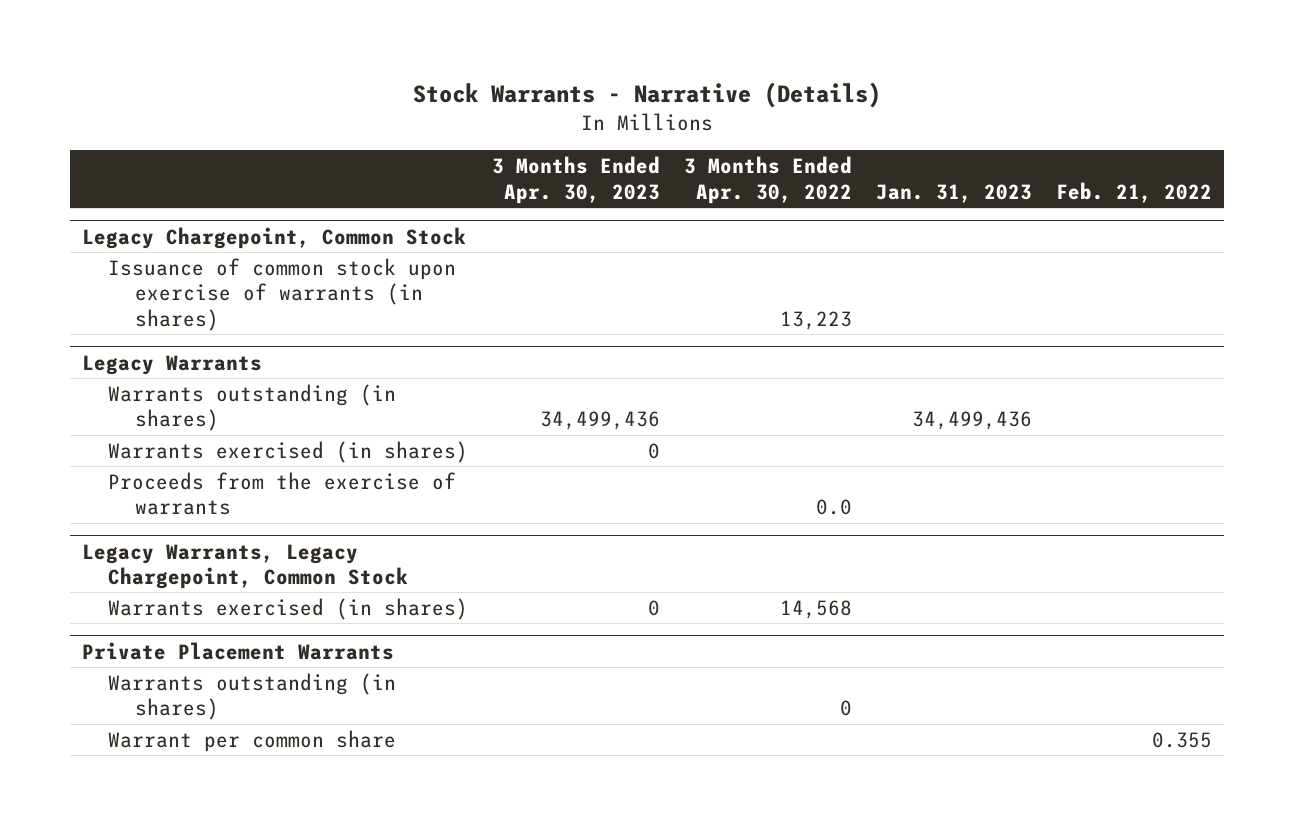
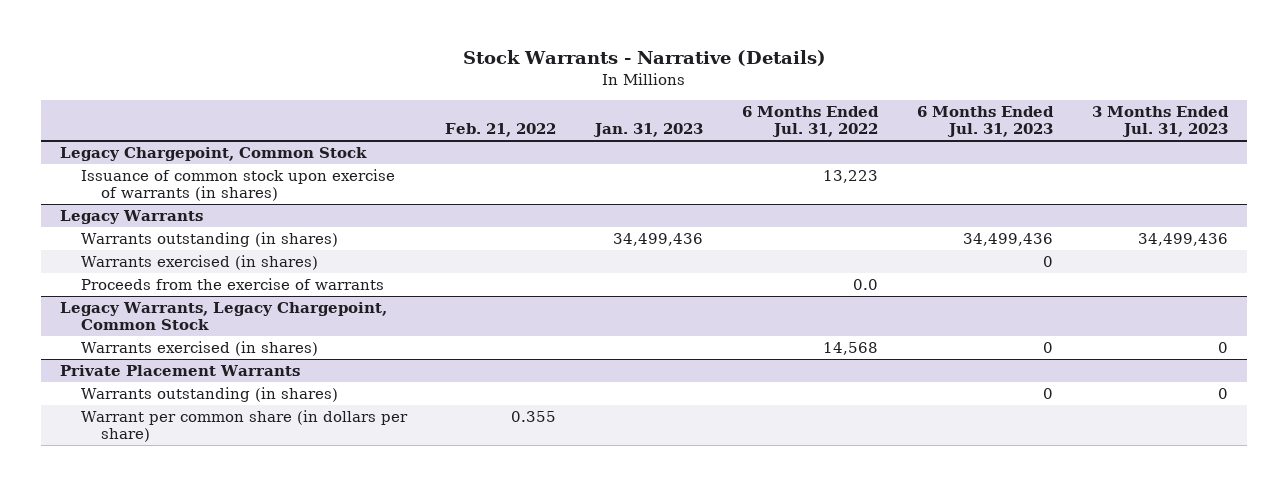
[492,156,661,204] 3 Months Ended Apr. 30, 2023 -> none
[683,156,852,204] 3 Months Ended Apr. 30, 2022 -> none
none -> [742,105,880,138] 6 Months Ended Jul. 31, 2022
none -> [916,105,1054,138] 6 Months Ended Jul. 31, 2023
none -> [1091,105,1229,138] 3 Months Ended Jul. 31, 2023
[108,729,397,752] Warrant per common share -> [80,409,408,443] Warrant per common share (in dollars per share)

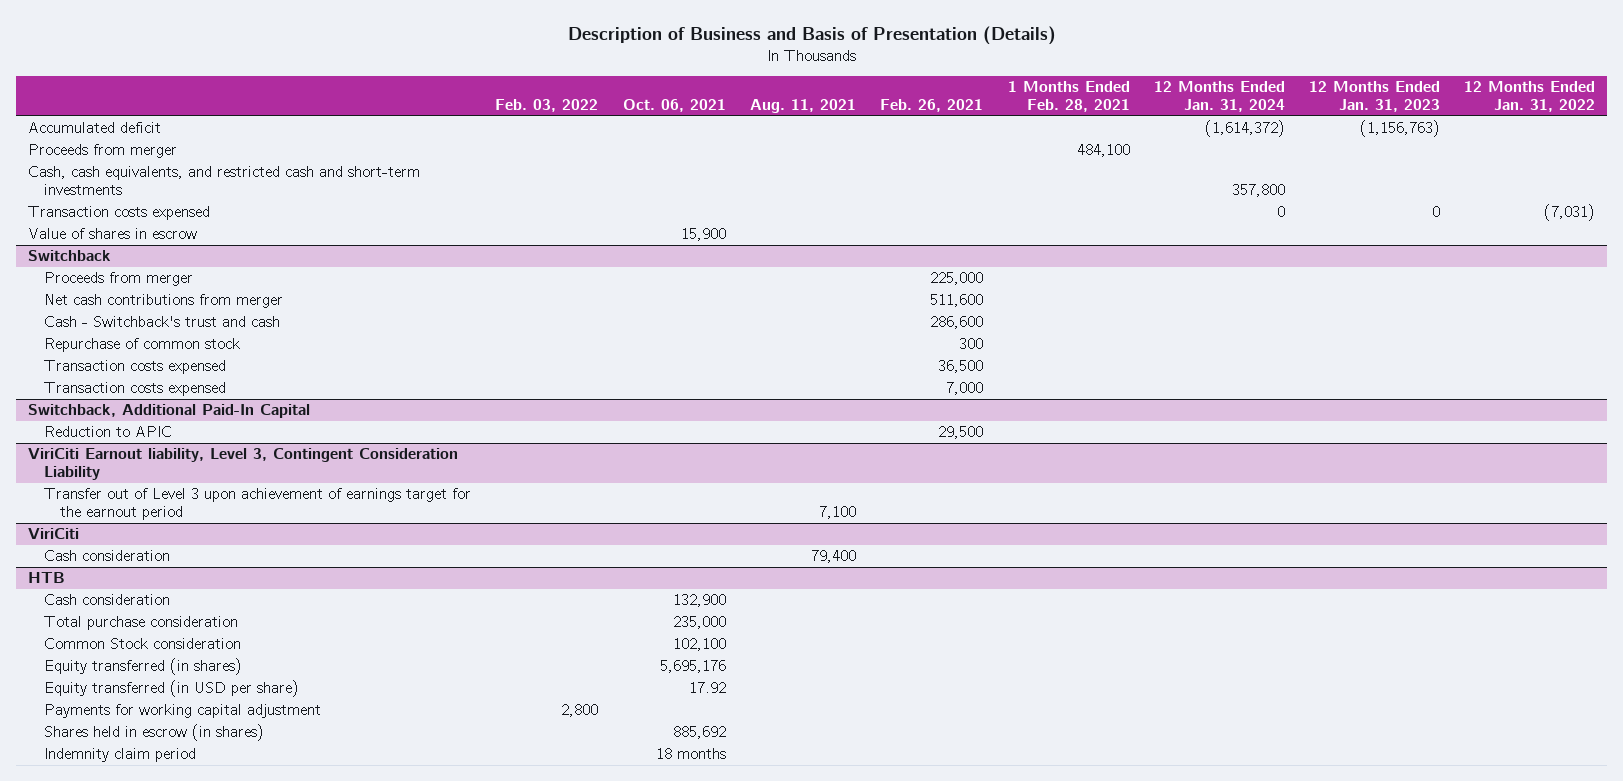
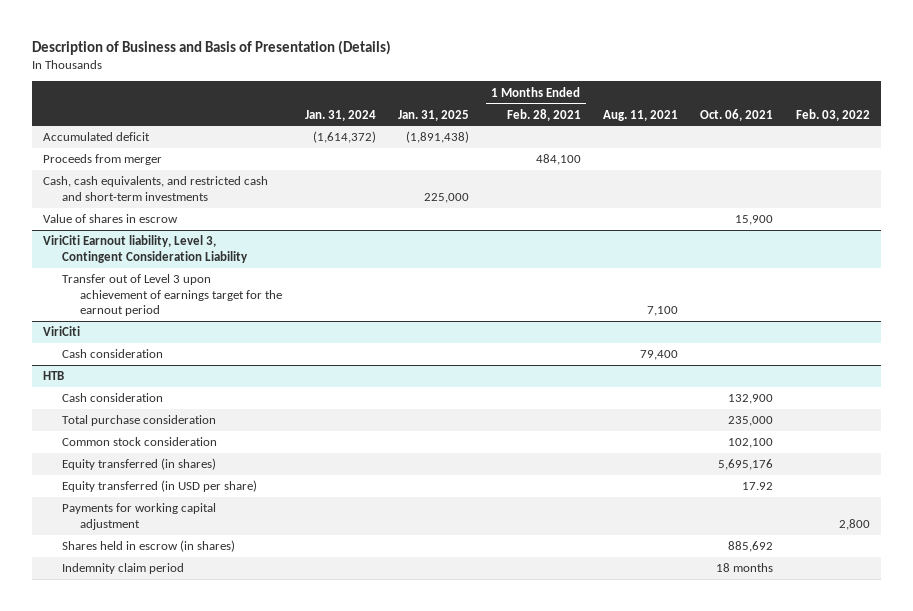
[880,99,984,113] Feb. 26, 2021 -> none
[1153,81,1285,113] 12 Months Ended Jan. 31, 2024 -> none
[1309,81,1441,113] 12 Months Ended Jan. 31, 2023 -> none
[1464,81,1596,113] 12 Months Ended Jan. 31, 2022 -> none
none -> [304,109,376,121] Jan. 31, 2024
none -> [398,109,470,121] Jan. 31, 2025
[28,206,211,221] Transaction costs expensed -> none
[28,250,112,262] Switchback -> none
[44,272,194,287] Proceeds from merger -> none
[44,294,284,309] Net cash contributions from merger -> none
[44,316,281,328] Cash - Switchback's trust and cash -> none
[44,338,241,353] Repurchase of common stock -> none
[44,360,227,375] Transaction costs expensed -> none
[44,382,227,397] Transaction costs expensed -> none
[28,404,311,419] Switchback, Additional Paid-In Capital -> none
[44,426,173,438] Reduction to APIC -> none
[44,638,242,650] Common Stock consideration -> [61,437,217,447] Common stock consideration

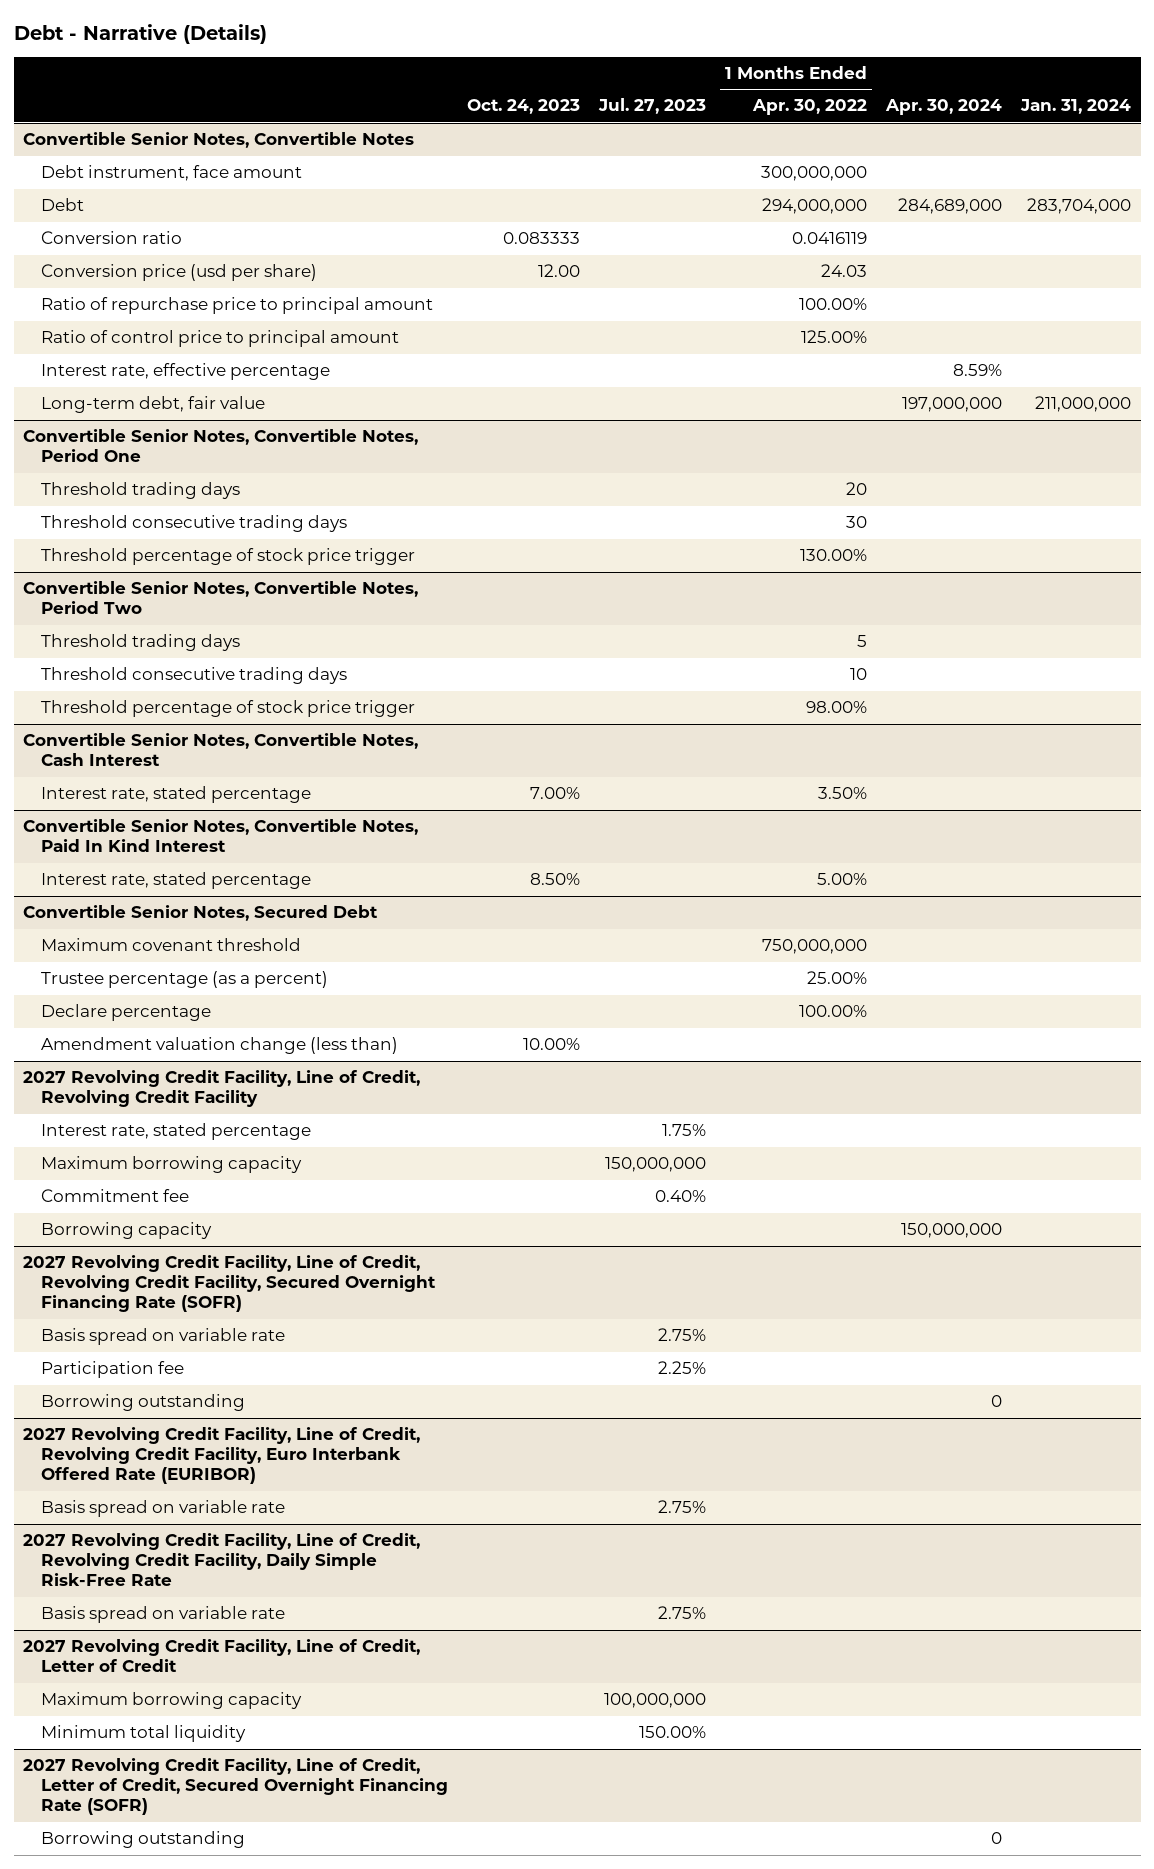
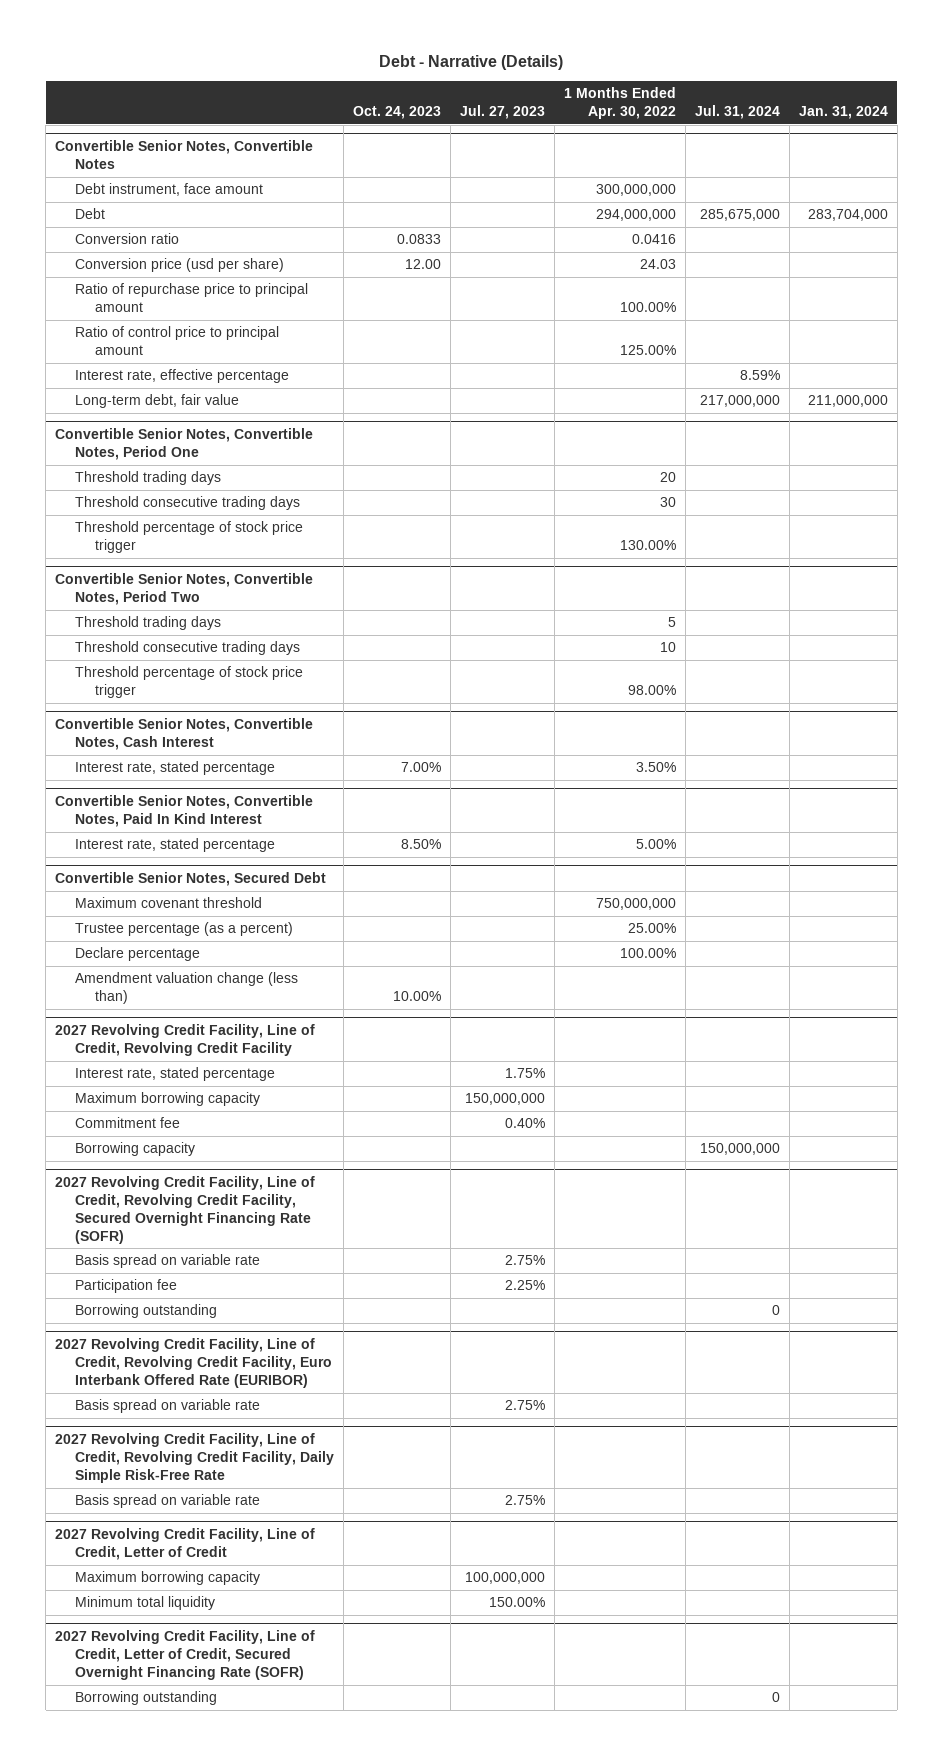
[885,99,1003,116] Apr. 30, 2024 -> none
none -> [694,105,780,120] Jul. 31, 2024
[503,232,581,245] 0.083333 -> [396,234,441,245] 0.0833
[792,232,868,245] 0.0416119 -> [631,234,676,245] 0.0416

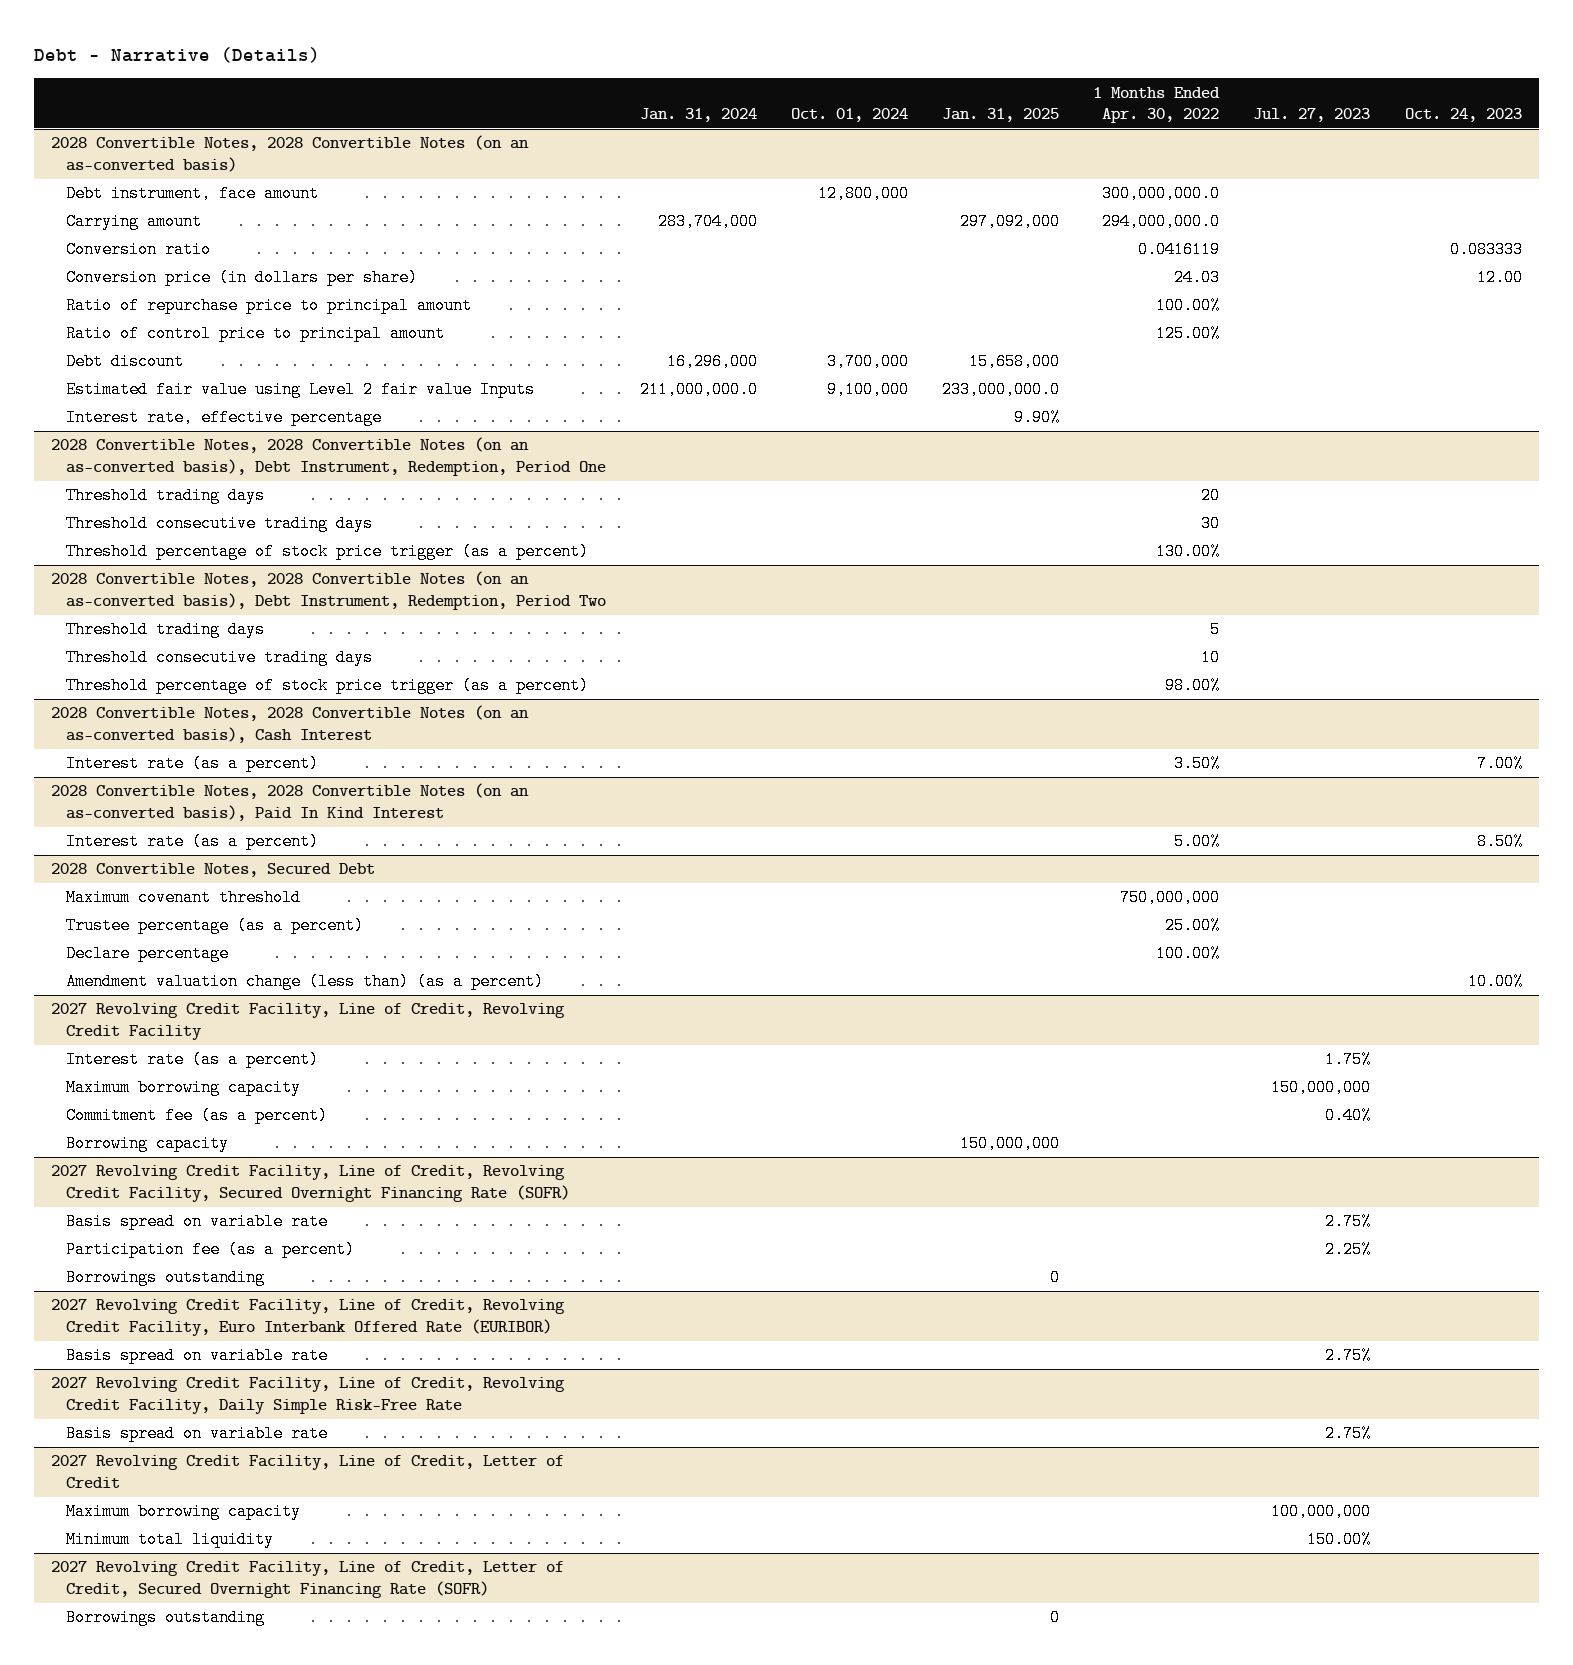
[694,105,780,120] Jul. 31, 2024 -> none
none -> [790,108,908,123] Oct. 01, 2024
none -> [942,108,1060,123] Jan. 31, 2025
[74,208,105,220] Debt -> none
[55,140,314,170] Convertible Senior Notes, Convertible Notes -> [51,135,530,172] 2028 Convertible Notes, 2028 Convertible Notes (on an as-converted basis)
[595,184,676,197] 300,000,000 -> [1102,185,1221,203] 300,000,000.0
none -> [65,213,202,231] Carrying amount
[396,234,441,245] 0.0833 -> [1449,241,1523,259] 0.083333
[631,234,676,245] 0.0416 -> [1138,241,1221,259] 0.0416119
[74,258,284,273] Conversion price (usd per share) -> [65,269,418,287] Conversion price (in dollars per share)
none -> [65,353,184,371] Debt discount
none -> [65,381,535,399] Estimated fair value using Level 2 fair value Inputs
[74,394,239,409] Long-term debt, fair value -> none
[55,428,314,461] Convertible Senior Notes, Convertible Notes, Period One -> [51,437,606,476] 2028 Convertible Notes, 2028 Convertible Notes (on an as-converted basis), Debt Instrument, Redemption, Period One
[74,521,303,554] Threshold percentage of stock price trigger -> [65,543,589,561] Threshold percentage of stock price trigger (as a percent)
[55,573,314,606] Convertible Senior Notes, Convertible Notes, Period Two -> [51,571,606,610] 2028 Convertible Notes, 2028 Convertible Notes (on an as-converted basis), Debt Instrument, Redemption, Period Two
[55,718,314,751] Convertible Senior Notes, Convertible Notes, Cash Interest -> none
[74,761,275,776] Interest rate, stated percentage -> none
[55,795,314,828] Convertible Senior Notes, Convertible Notes, Paid In Kind Interest -> none
[74,838,275,853] Interest rate, stated percentage -> none
[74,666,303,699] Threshold percentage of stock price trigger -> [65,677,589,695] Threshold percentage of stock price trigger (as a percent)
none -> [51,705,530,743] 2028 Convertible Notes, 2028 Convertible Notes (on an as-converted basis), Cash Interest
none -> [65,755,319,773] Interest rate (as a percent)
none -> [51,783,530,821] 2028 Convertible Notes, 2028 Convertible Notes (on an as-converted basis), Paid In Kind Interest
none -> [65,833,319,851] Interest rate (as a percent)
[55,872,327,887] Convertible Senior Notes, Secured Debt -> [51,863,376,878] 2028 Convertible Notes, Secured Debt
[74,972,298,1005] Amendment valuation change (less than) -> [65,973,544,991] Amendment valuation change (less than) (as a percent)
[74,1067,275,1082] Interest rate, stated percentage -> [65,1051,319,1069] Interest rate (as a percent)
[74,1117,180,1129] Commitment fee -> [65,1107,328,1125] Commitment fee (as a percent)
[74,1279,177,1294] Participation fee -> [65,1241,355,1259] Participation fee (as a percent)
[74,1304,217,1319] Borrowing outstanding -> [65,1269,265,1287] Borrowings outstanding
[74,1691,217,1706] Borrowing outstanding -> [65,1609,265,1627] Borrowings outstanding

